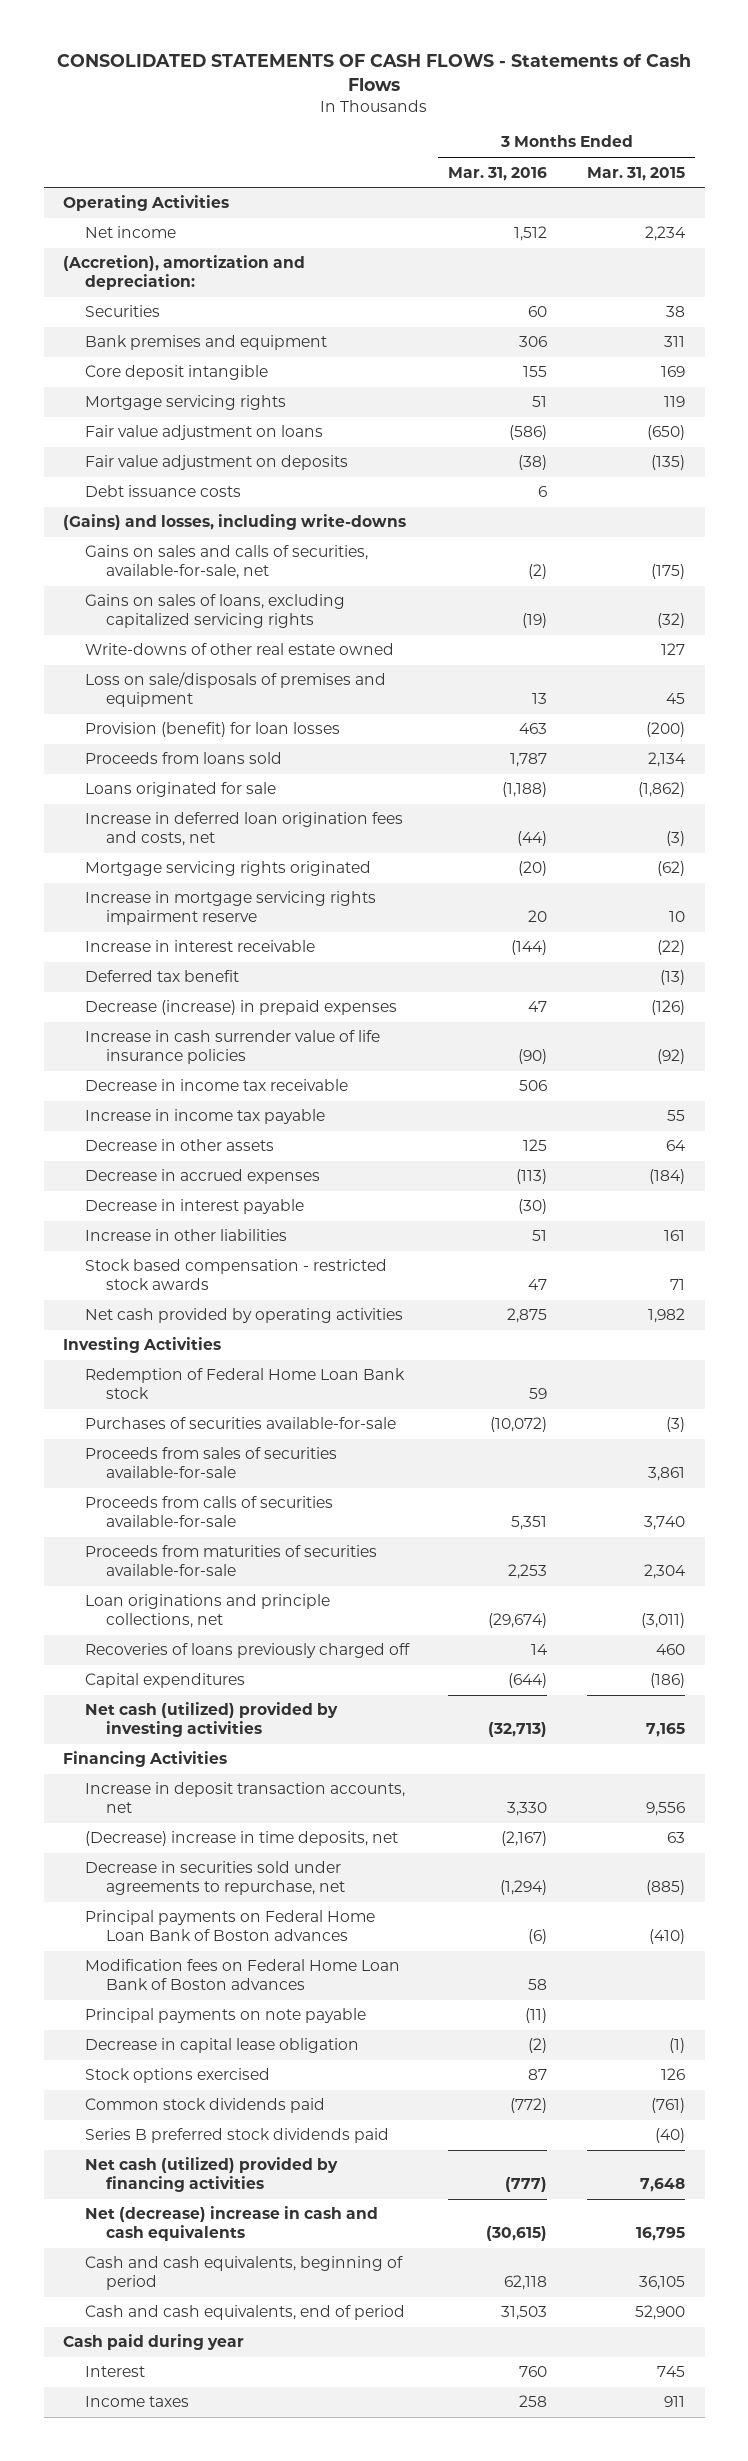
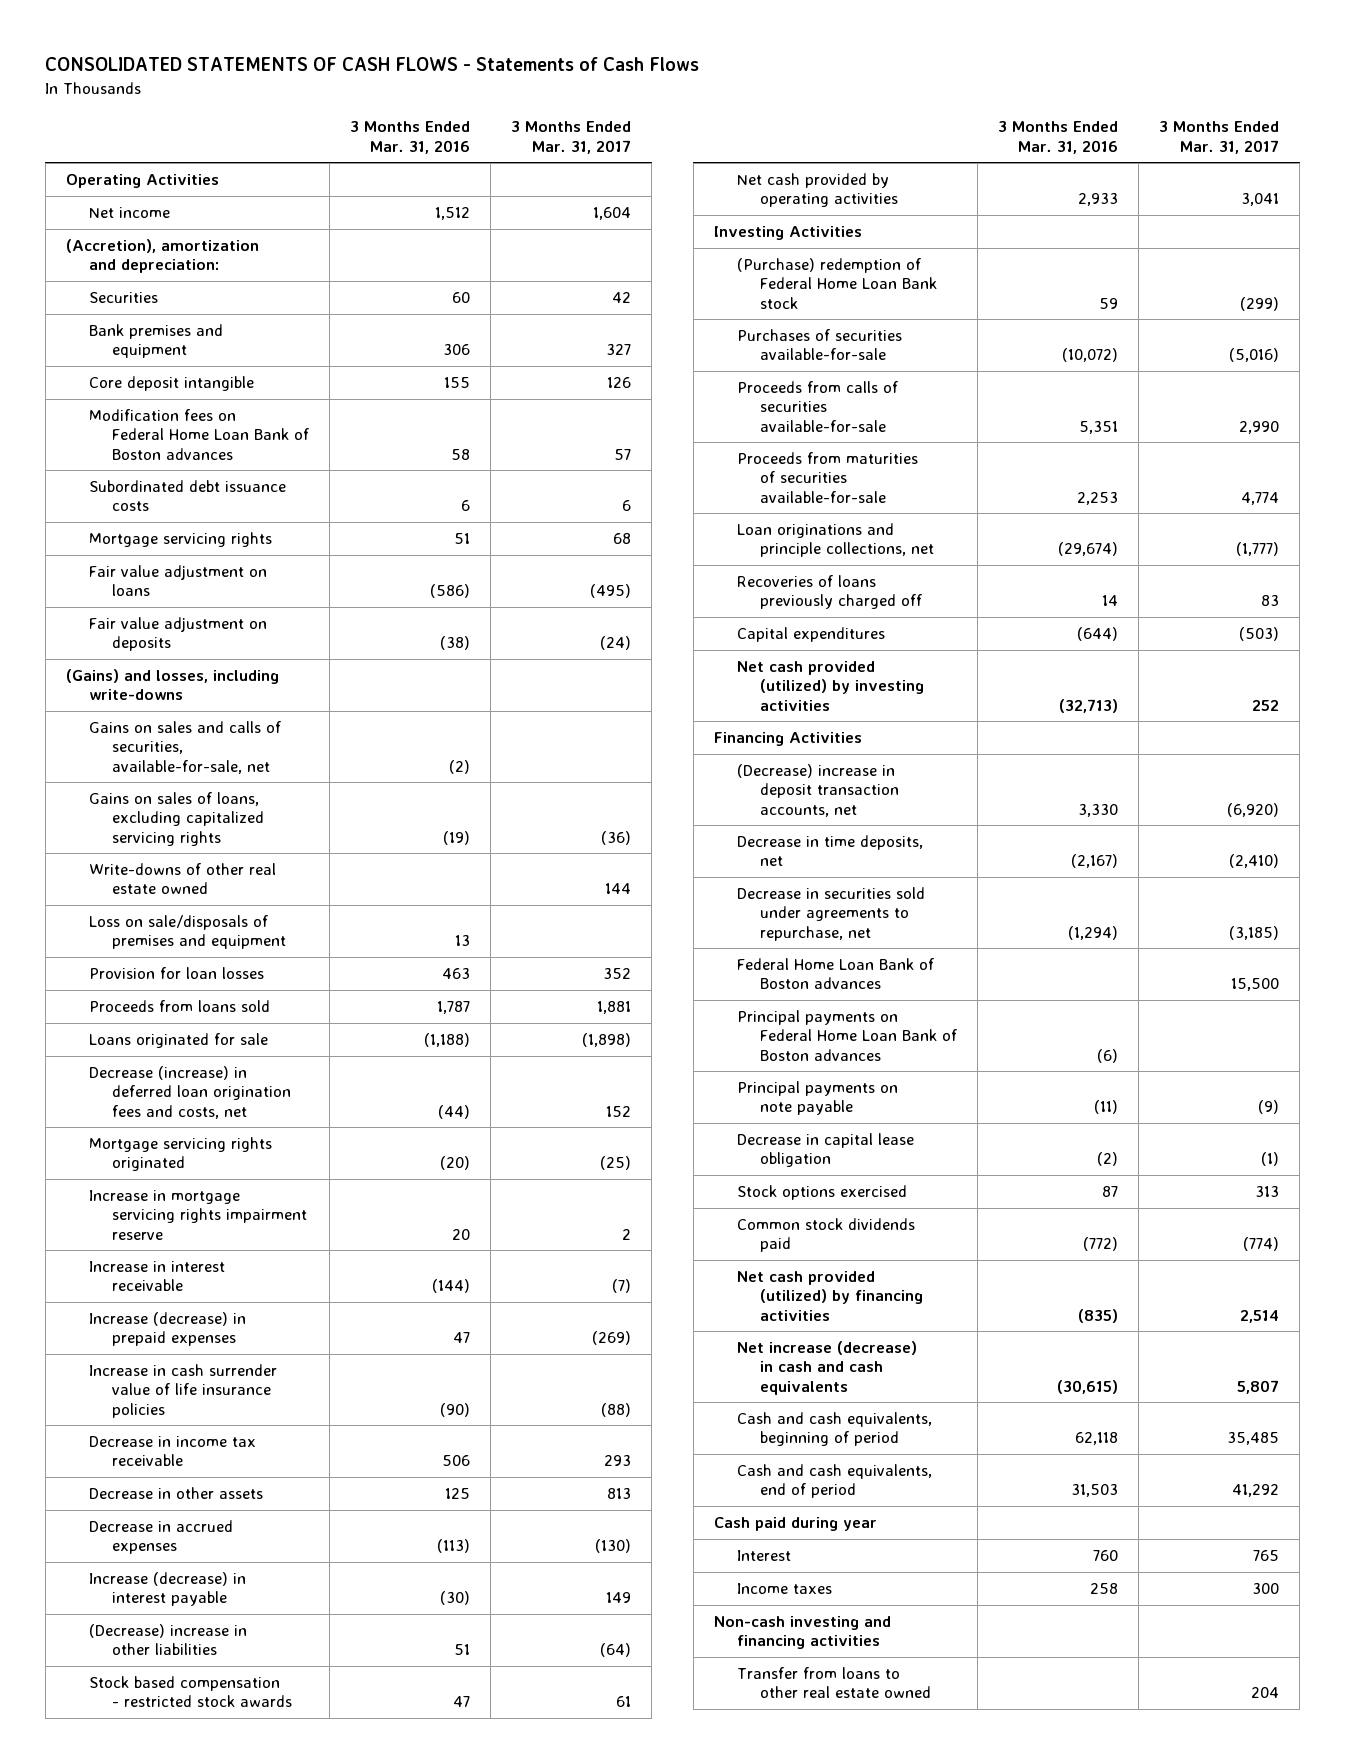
[587,166,686,181] Mar. 31, 2015 -> none
none -> [511,121,632,154] 3 Months Ended Mar. 31, 2017
[84,1959,400,1990] Modification fees on Federal Home Loan Bank of Boston advances -> [88,409,310,460] Modification fees on Federal Home Loan Bank of Boston advances
none -> [88,480,286,512] Subordinated debt issuance costs
[84,485,241,498] Debt issuance costs -> none
[84,722,340,738] Provision (benefit) for loan losses -> [88,967,264,980] Provision for loan losses
[84,812,403,846] Increase in deferred loan origination fees and costs, net -> [88,1066,292,1119] Decrease (increase) in deferred loan origination fees and costs, net
[84,970,239,983] Deferred tax benefit -> none
[84,1000,397,1016] Decrease (increase) in prepaid expenses -> [88,1312,246,1347] Increase (decrease) in prepaid expenses
[84,1109,325,1125] Increase in income tax payable -> none
[84,1199,304,1215] Decrease in interest payable -> [88,1572,246,1607] Increase (decrease) in interest payable
[84,1229,287,1242] Increase in other liabilities -> [88,1624,247,1656] (Decrease) increase in other liabilities
[507,1308,548,1324] 2,875 -> [1078,193,1119,207] 2,933
[84,1368,405,1399] Redemption of Federal Home Loan Bank stock -> [737,258,938,309] (Purchase) redemption of Federal Home Loan Bank stock
[84,1447,337,1478] Proceeds from sales of securities available-for-sale -> none
[84,1702,338,1737] Net cash (utilized) provided by investing activities -> [737,661,925,711] Net cash provided (utilized) by investing activities
[84,1782,405,1813] Increase in deposit transaction accounts, net -> [737,764,900,817] (Decrease) increase in deposit transaction accounts, net
[84,1831,398,1847] (Decrease) increase in time deposits, net -> [737,835,924,867] Decrease in time deposits, net
none -> [737,958,935,990] Federal Home Loan Bank of Boston advances
[84,2128,389,2144] Series B preferred stock dividends paid -> none
[84,2157,338,2192] Net cash (utilized) provided by financing activities -> [737,1271,924,1321] Net cash provided (utilized) by financing activities
[505,2176,548,2192] (777) -> [1078,1308,1119,1323] (835)
[84,2206,378,2241] Net (decrease) increase in cash and cash equivalents -> [737,1341,918,1395] Net increase (decrease) in cash and cash equivalents
none -> [713,1616,891,1650] Non-cash investing and financing activities
none -> [737,1667,932,1699] Transfer from loans to other real estate owned

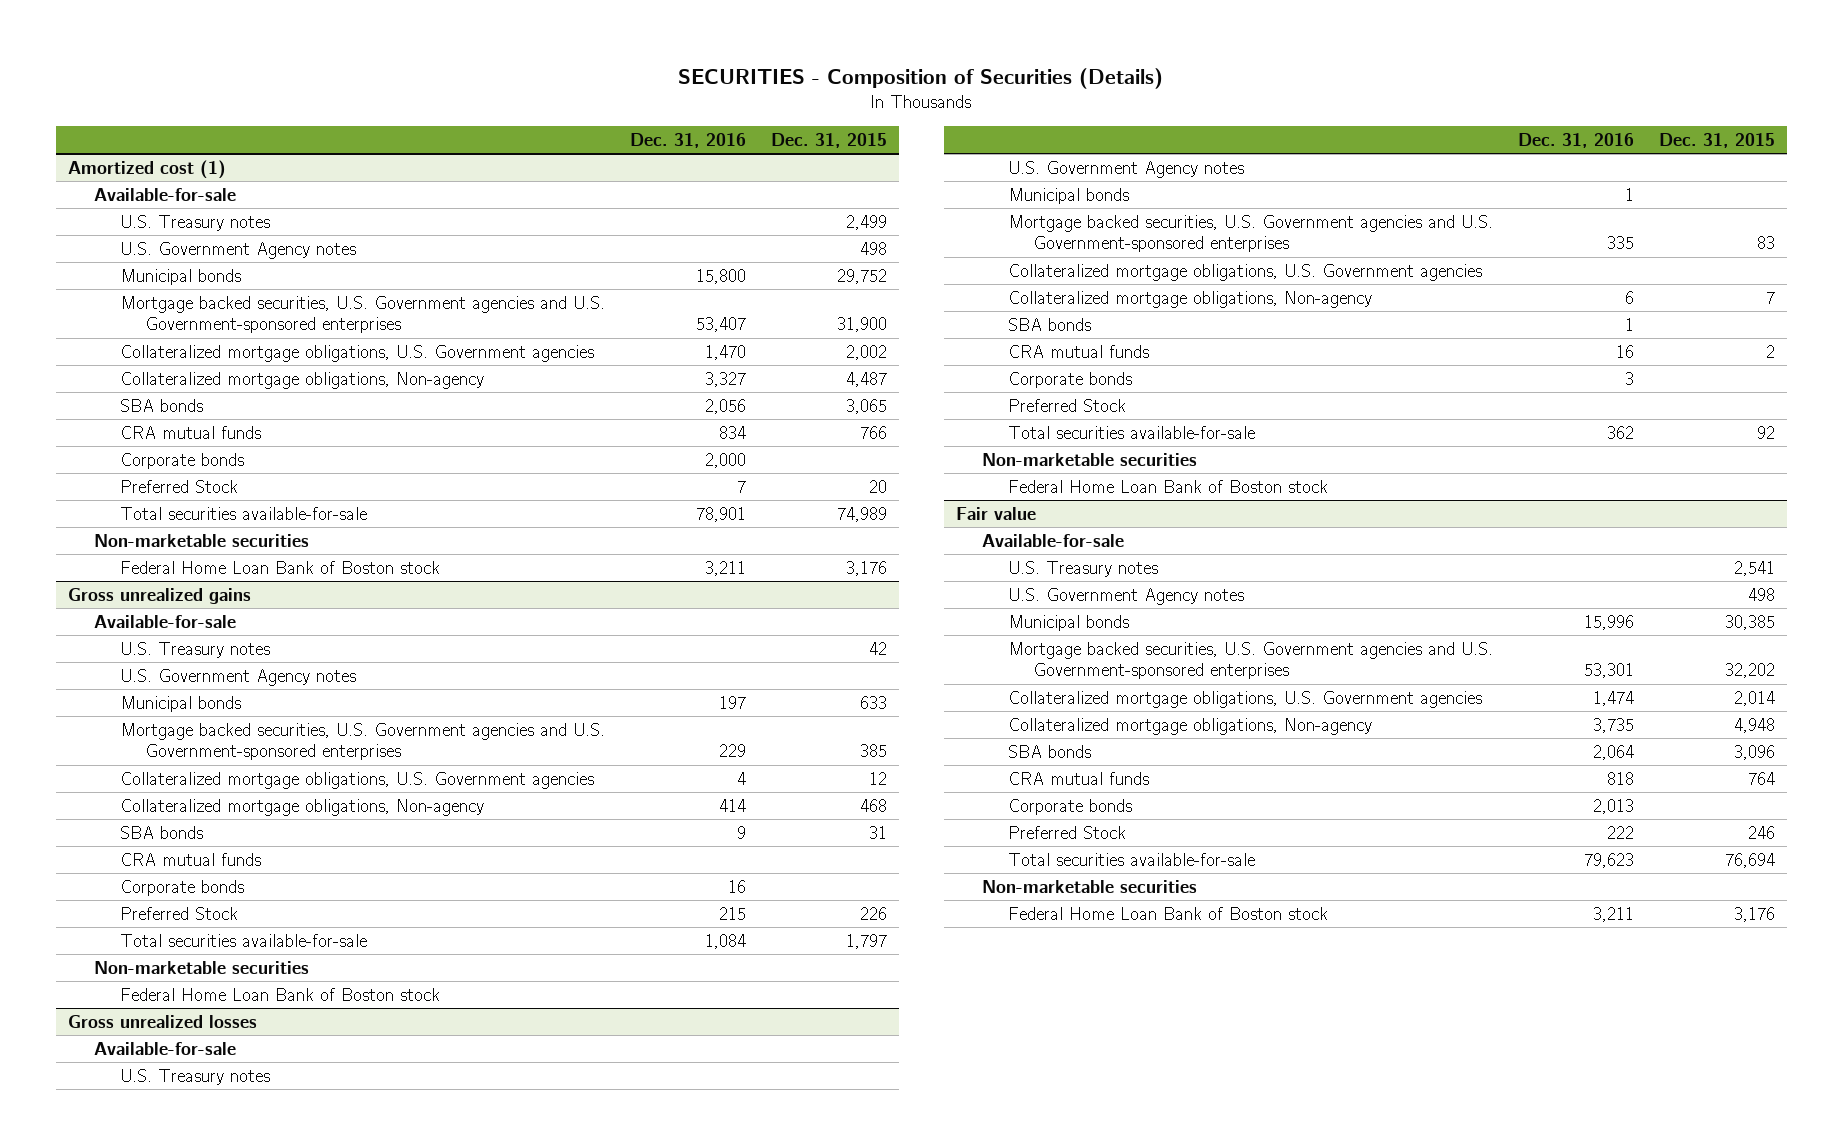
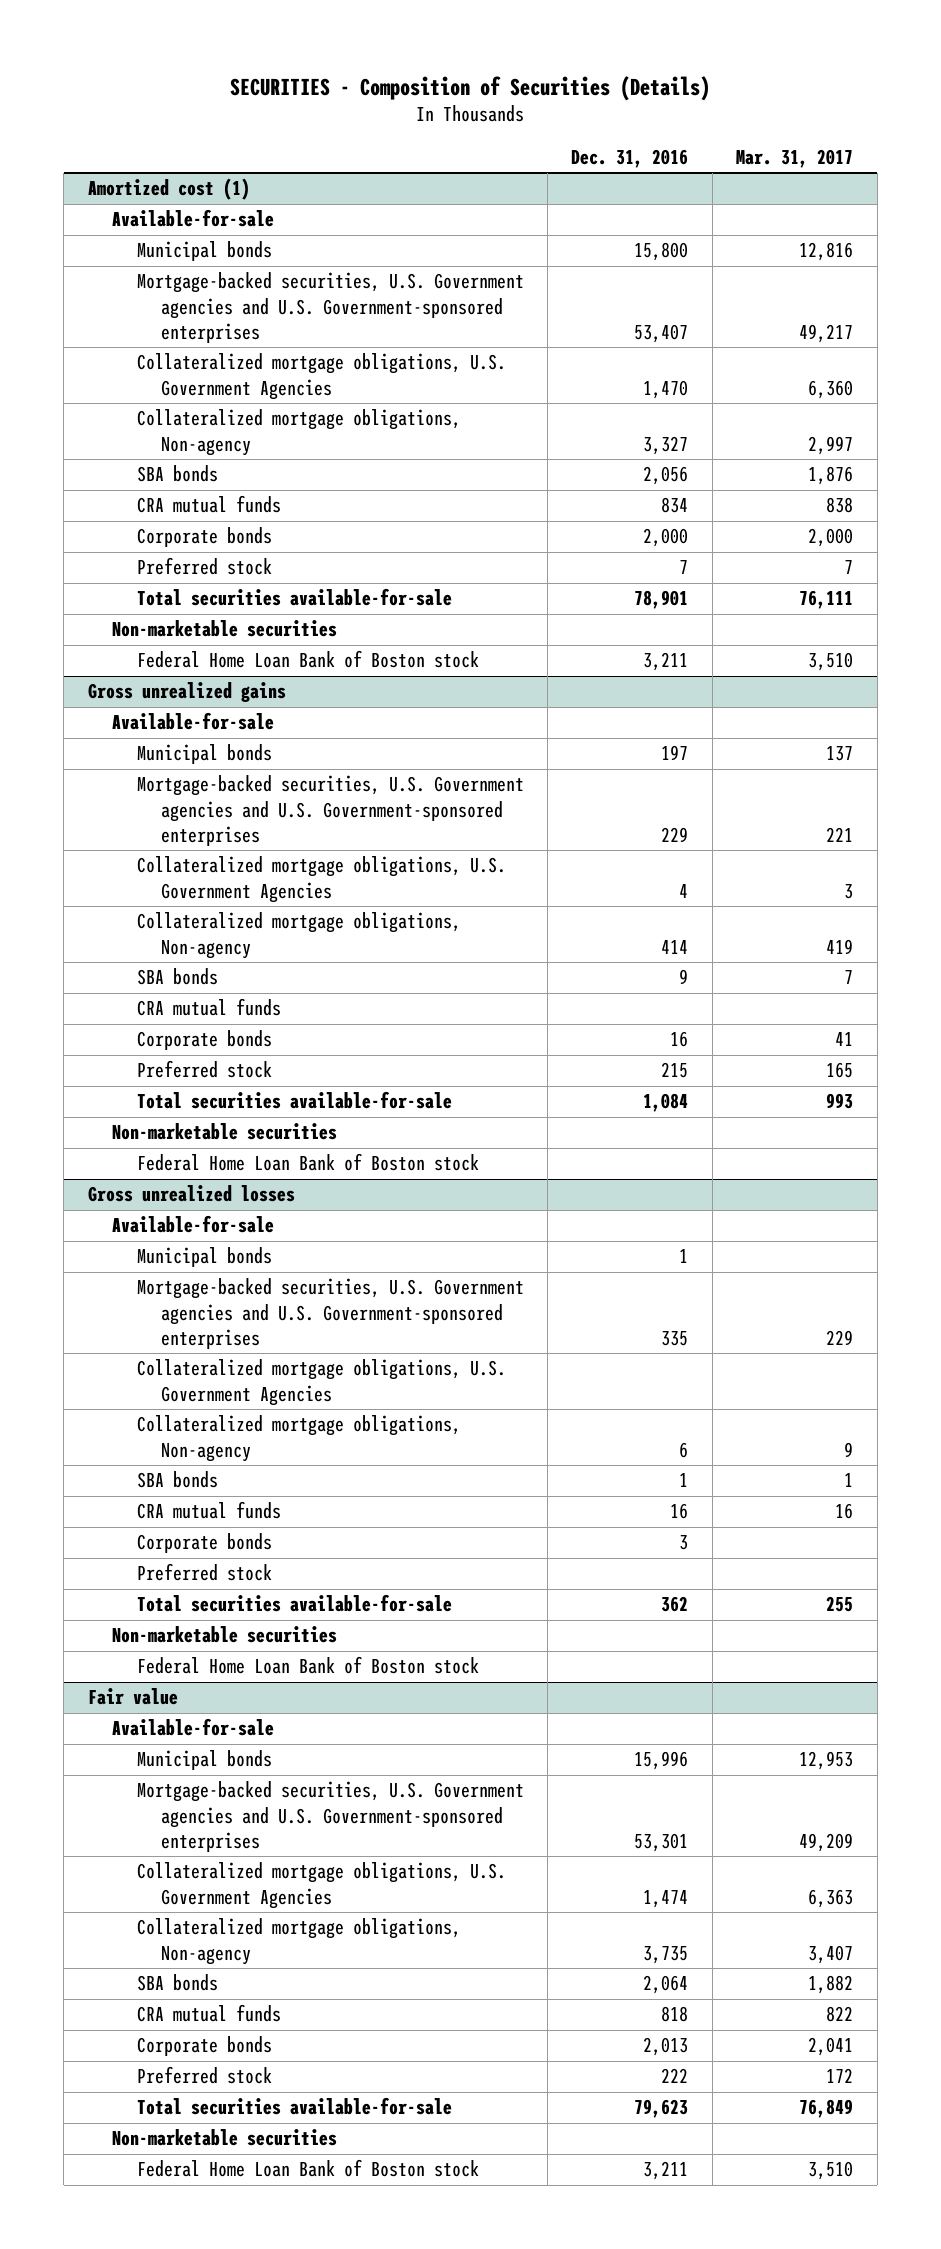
[770,132,887,148] Dec. 31, 2015 -> none
none -> [736,148,854,168] Mar. 31, 2017
[119,214,270,231] U.S. Treasury notes -> none
[119,241,356,259] U.S. Government Agency notes -> none
[119,295,605,334] Mortgage backed securities, U.S. Government agencies and U.S. Government-sponsored enterprises -> [136,272,524,344] Mortgage-backed securities, U.S. Government agencies and U.S. Government-sponsored enterprises
[119,344,594,362] Collateralized mortgage obligations, U.S. Government agencies -> [136,353,506,400] Collateralized mortgage obligations, U.S. Government Agencies
[119,479,238,493] Preferred Stock -> [136,557,272,576] Preferred stock
[119,641,270,658] U.S. Treasury notes -> none
[119,668,356,686] U.S. Government Agency notes -> none
[119,722,605,761] Mortgage backed securities, U.S. Government agencies and U.S. Government-sponsored enterprises -> [136,775,524,847] Mortgage-backed securities, U.S. Government agencies and U.S. Government-sponsored enterprises
[119,771,594,789] Collateralized mortgage obligations, U.S. Government agencies -> [136,856,506,903] Collateralized mortgage obligations, U.S. Government Agencies
[119,906,238,920] Preferred Stock -> [136,1060,272,1079] Preferred stock
[119,1068,270,1085] U.S. Treasury notes -> none
[1007,160,1244,178] U.S. Government Agency notes -> none
[1007,214,1493,253] Mortgage backed securities, U.S. Government agencies and U.S. Government-sponsored enterprises -> [136,1278,524,1350] Mortgage-backed securities, U.S. Government agencies and U.S. Government-sponsored enterprises
[1007,263,1482,281] Collateralized mortgage obligations, U.S. Government agencies -> [136,1359,506,1406] Collateralized mortgage obligations, U.S. Government Agencies
[1007,398,1126,412] Preferred Stock -> [136,1563,272,1582] Preferred stock
[1007,560,1158,577] U.S. Treasury notes -> none
[1007,587,1244,605] U.S. Government Agency notes -> none
[1007,641,1493,680] Mortgage backed securities, U.S. Government agencies and U.S. Government-sponsored enterprises -> [136,1781,524,1853] Mortgage-backed securities, U.S. Government agencies and U.S. Government-sponsored enterprises
[1007,690,1482,708] Collateralized mortgage obligations, U.S. Government agencies -> [136,1862,506,1909] Collateralized mortgage obligations, U.S. Government Agencies
[1007,825,1126,839] Preferred Stock -> [136,2066,272,2085] Preferred stock

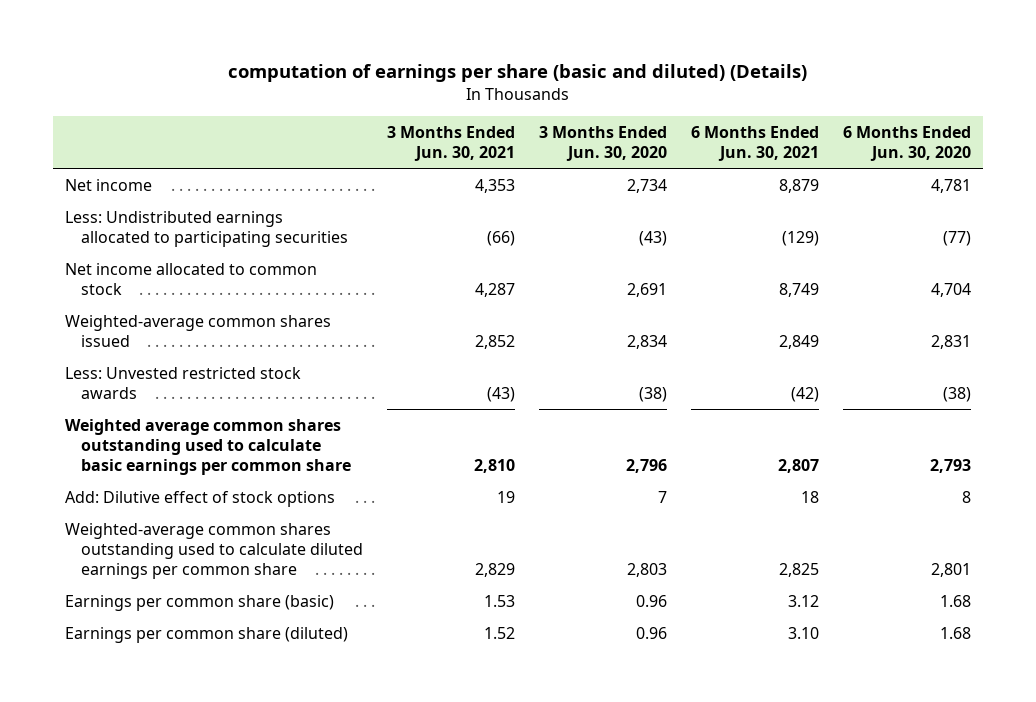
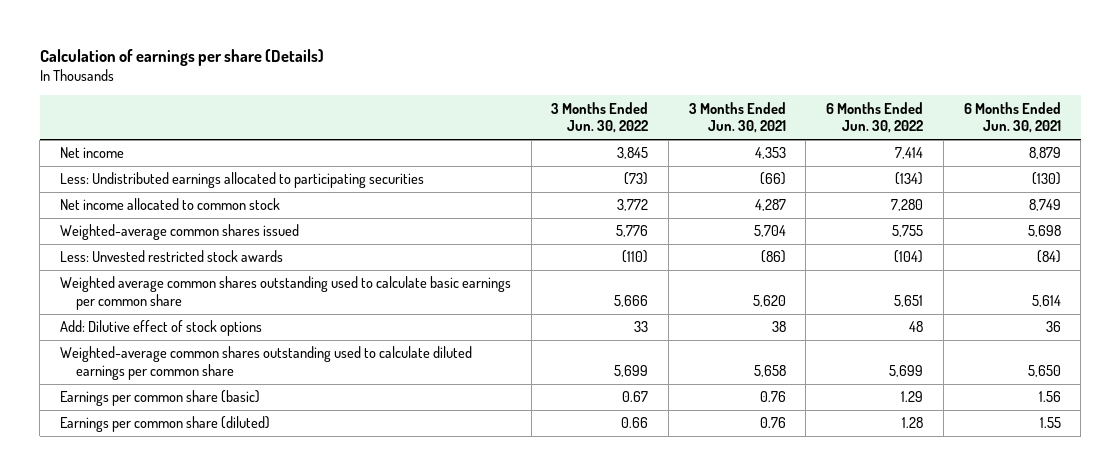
[227,64,807,83] computation of earnings per share (basic and diluted) (Details) -> [39,48,324,66] Calculation of earnings per share (Details)
[539,125,668,161] 3 Months Ended Jun. 30, 2020 -> none
[842,125,971,161] 6 Months Ended Jun. 30, 2020 -> none
none -> [551,101,649,134] 3 Months Ended Jun. 30, 2022
none -> [826,101,924,134] 6 Months Ended Jun. 30, 2022
[782,230,820,246] (129) -> [1031,172,1061,186] (130)
[475,334,516,349] 2,852 -> [753,225,786,238] 5,704
[779,334,820,349] 2,849 -> [1027,225,1061,238] 5,698
[487,386,516,402] (43) -> [760,250,786,264] (86)
[791,386,820,402] (42) -> [1036,250,1061,264] (84)
[474,458,516,473] 2,810 -> [752,295,786,308] 5,620
[778,458,820,473] 2,807 -> [1031,295,1061,308] 5,614
[497,490,516,503] 19 -> [771,321,786,333] 38
[801,490,820,503] 18 -> [1045,321,1061,333] 36
[475,562,516,577] 2,829 -> [753,365,786,378] 5,658
[779,562,820,577] 2,825 -> [1027,365,1061,378] 5,650
[484,594,516,607] 1.53 -> [759,391,786,403] 0.76
[788,594,820,607] 3.12 -> [1038,391,1061,403] 1.56
[484,626,516,639] 1.52 -> [759,417,786,429] 0.76
[788,626,820,639] 3.10 -> [1039,417,1061,429] 1.55

